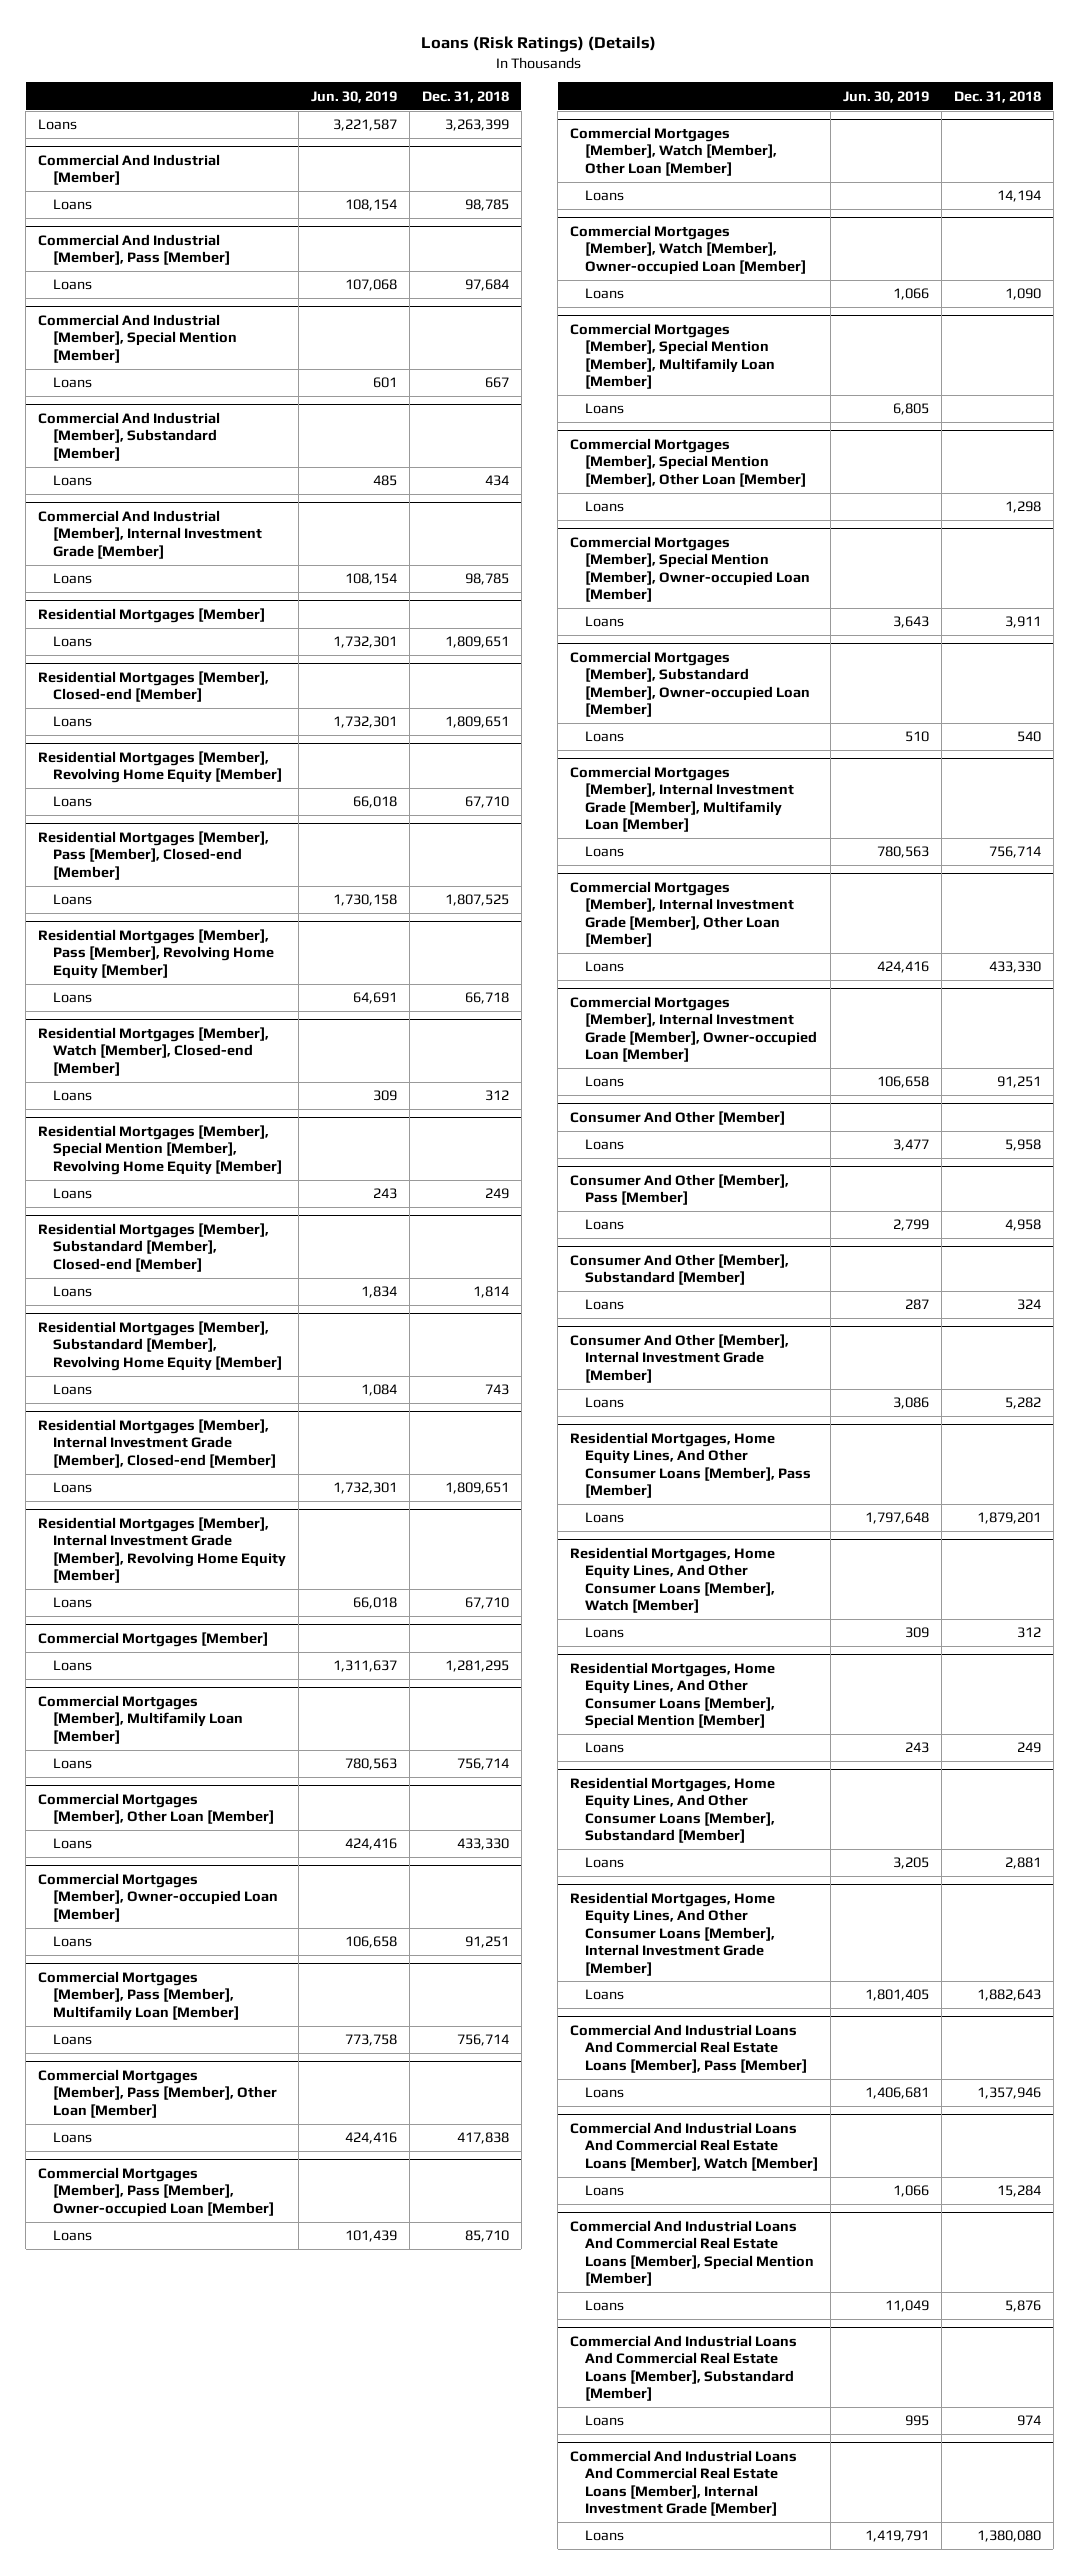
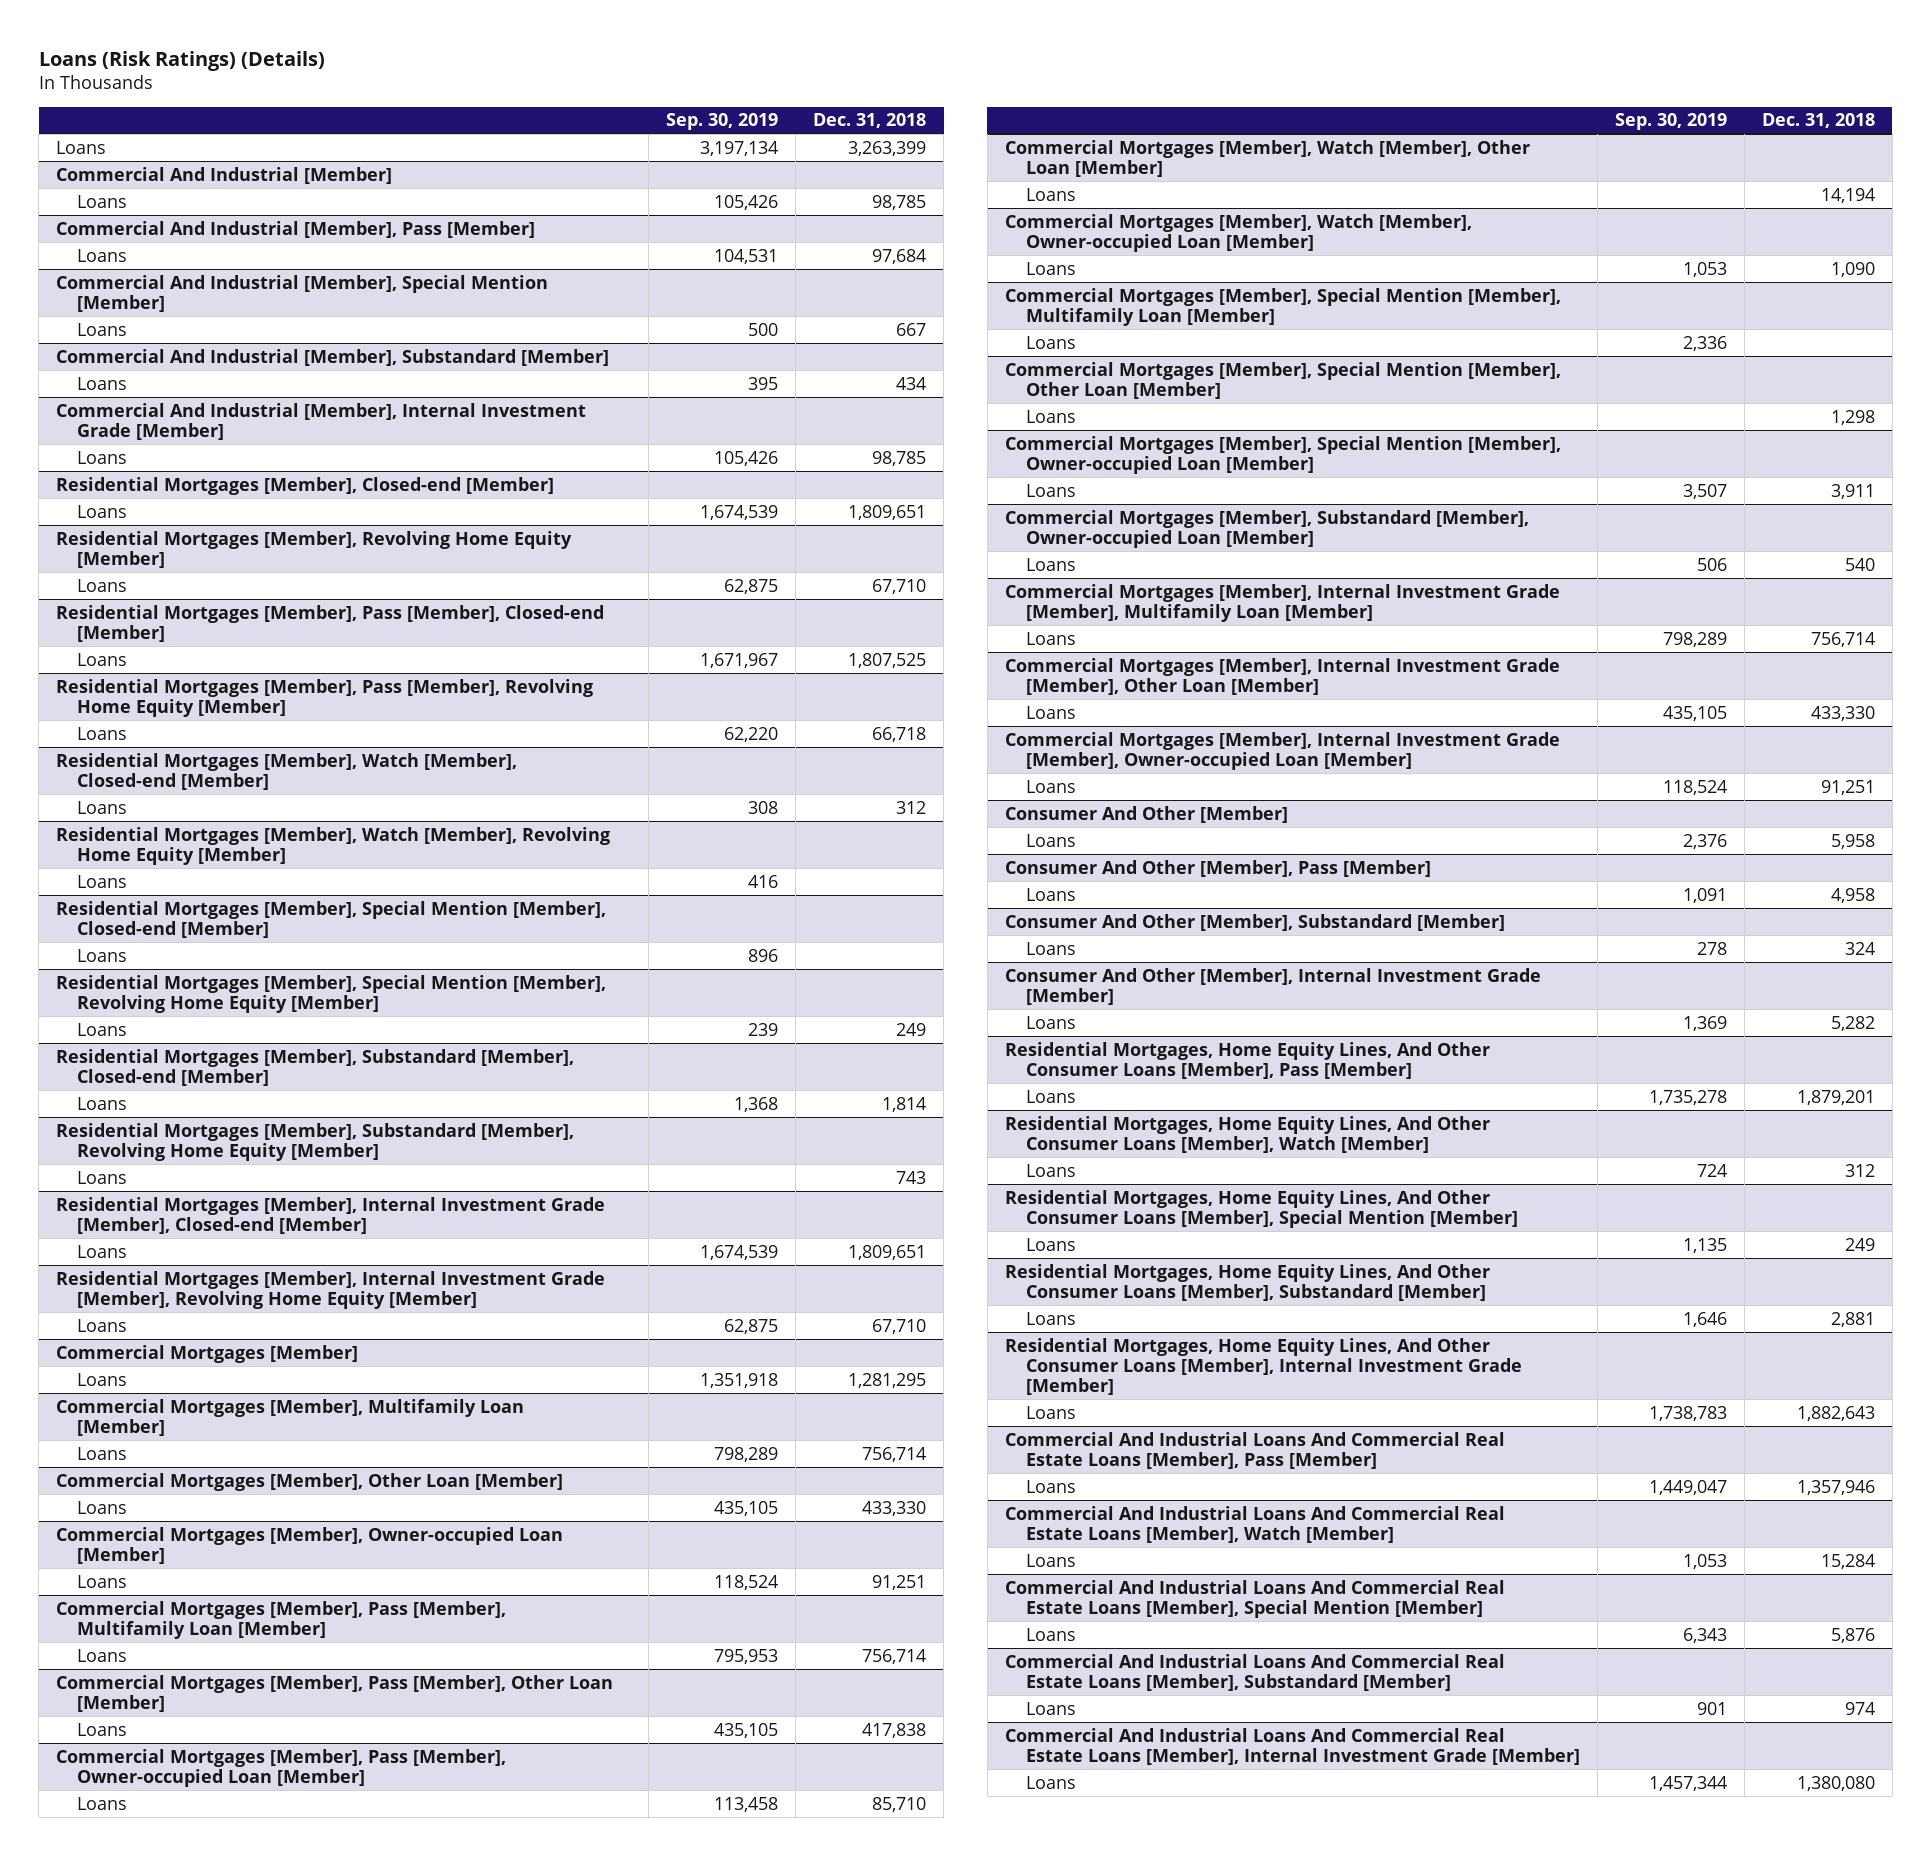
[311,90,398,103] Jun. 30, 2019 -> none
none -> [666,113,779,131] Sep. 30, 2019
[38,608,266,624] Residential Mortgages [Member] -> none
[53,636,93,648] Loans -> none
none -> [56,826,611,865] Residential Mortgages [Member], Watch [Member], Revolving Home Equity [Member]
none -> [77,874,128,888] Loans
none -> [56,900,607,938] Residential Mortgages [Member], Special Mention [Member], Closed-end [Member]
none -> [77,948,128,962] Loans

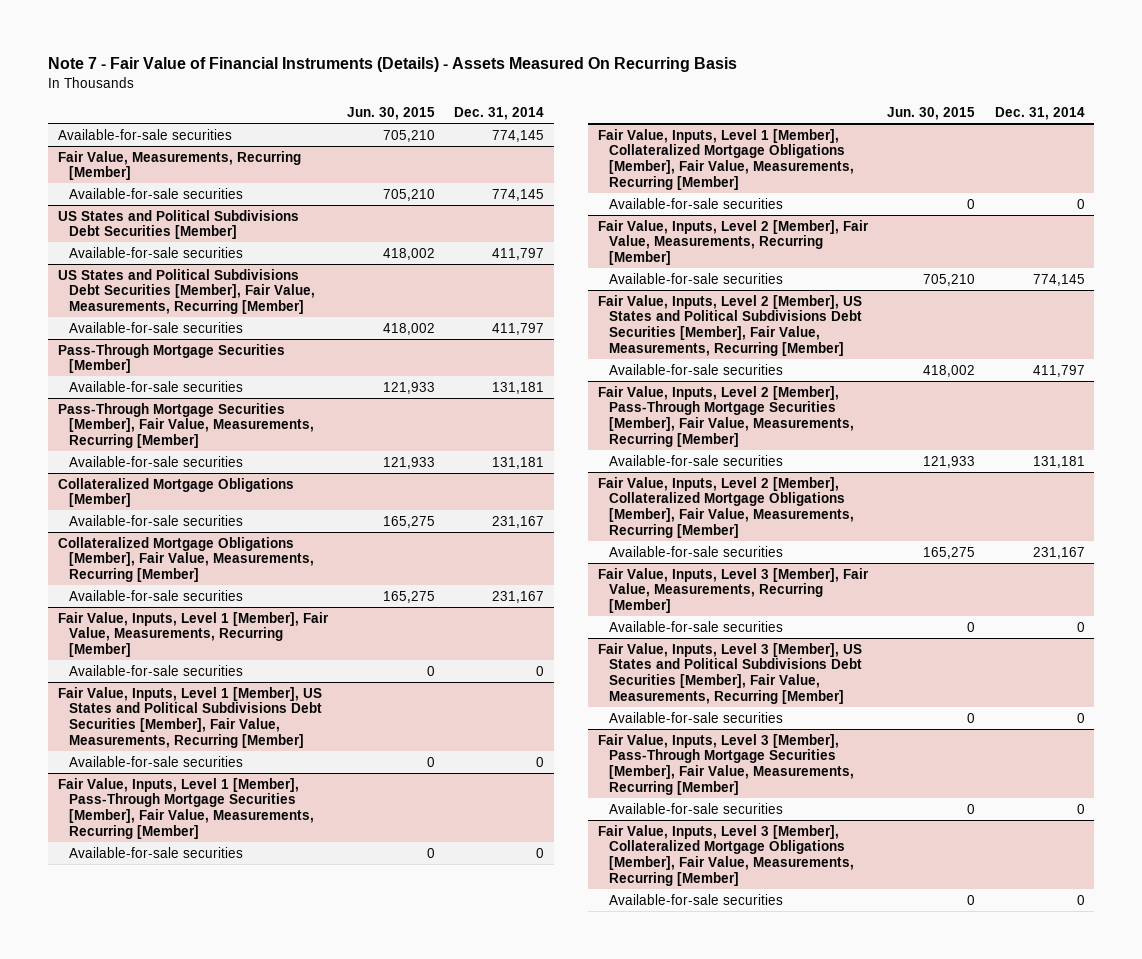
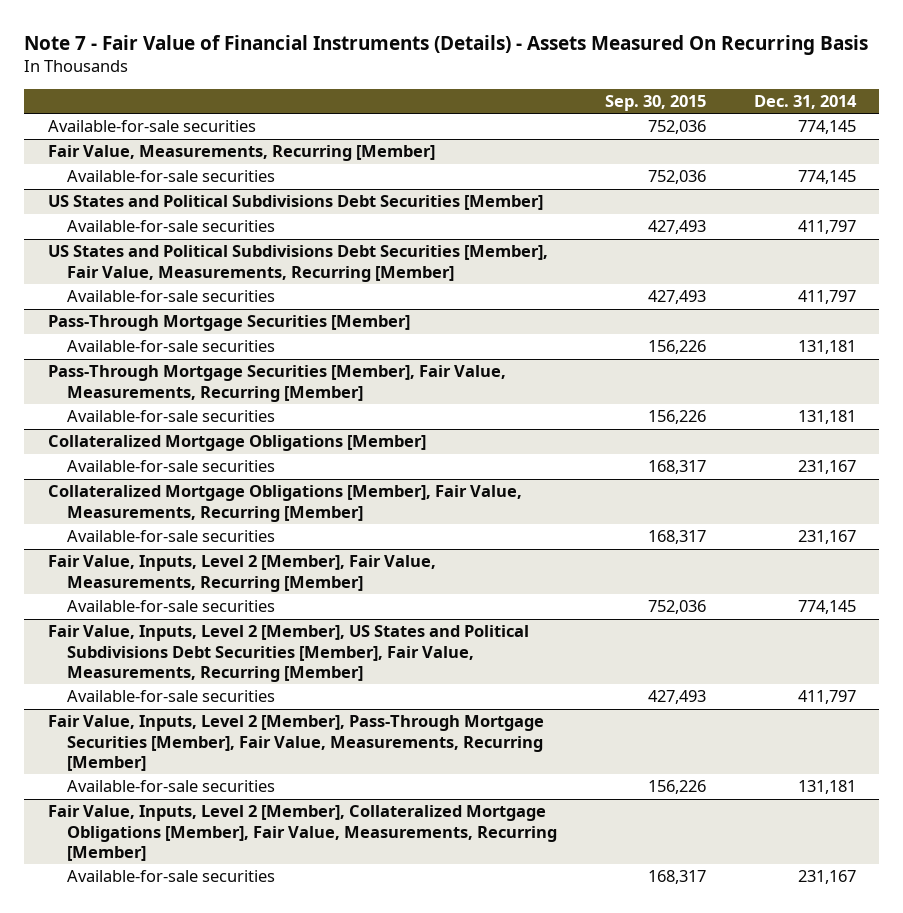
[346,107,435,121] Jun. 30, 2015 -> none
none -> [604,94,706,111] Sep. 30, 2015
[57,611,329,658] Fair Value, Inputs, Level 1 [Member], Fair Value, Measurements, Recurring [Member] -> none
[68,664,243,676] Available-for-sale securities -> none
[57,686,322,748] Fair Value, Inputs, Level 1 [Member], US States and Political Subdivisions Debt Securities [Member], Fair Value, Measurements, Recurring [Member] -> none
[68,755,243,767] Available-for-sale securities -> none
[57,777,314,839] Fair Value, Inputs, Level 1 [Member], Pass-Through Mortgage Securities [Member], Fair Value, Measurements, Recurring [Member] -> none
[68,846,243,858] Available-for-sale securities -> none
[597,128,855,190] Fair Value, Inputs, Level 1 [Member], Collateralized Mortgage Obligations [Member], Fair Value, Measurements, Recurring [Member] -> none
[609,197,784,209] Available-for-sale securities -> none
[597,567,869,614] Fair Value, Inputs, Level 3 [Member], Fair Value, Measurements, Recurring [Member] -> none
[609,620,784,632] Available-for-sale securities -> none
[597,642,863,704] Fair Value, Inputs, Level 3 [Member], US States and Political Subdivisions Debt Securities [Member], Fair Value, Measurements, Recurring [Member] -> none
[609,711,784,723] Available-for-sale securities -> none
[597,733,855,795] Fair Value, Inputs, Level 3 [Member], Pass-Through Mortgage Securities [Member], Fair Value, Measurements, Recurring [Member] -> none
[609,802,784,814] Available-for-sale securities -> none
[597,824,855,886] Fair Value, Inputs, Level 3 [Member], Collateralized Mortgage Obligations [Member], Fair Value, Measurements, Recurring [Member] -> none
[609,893,784,905] Available-for-sale securities -> none

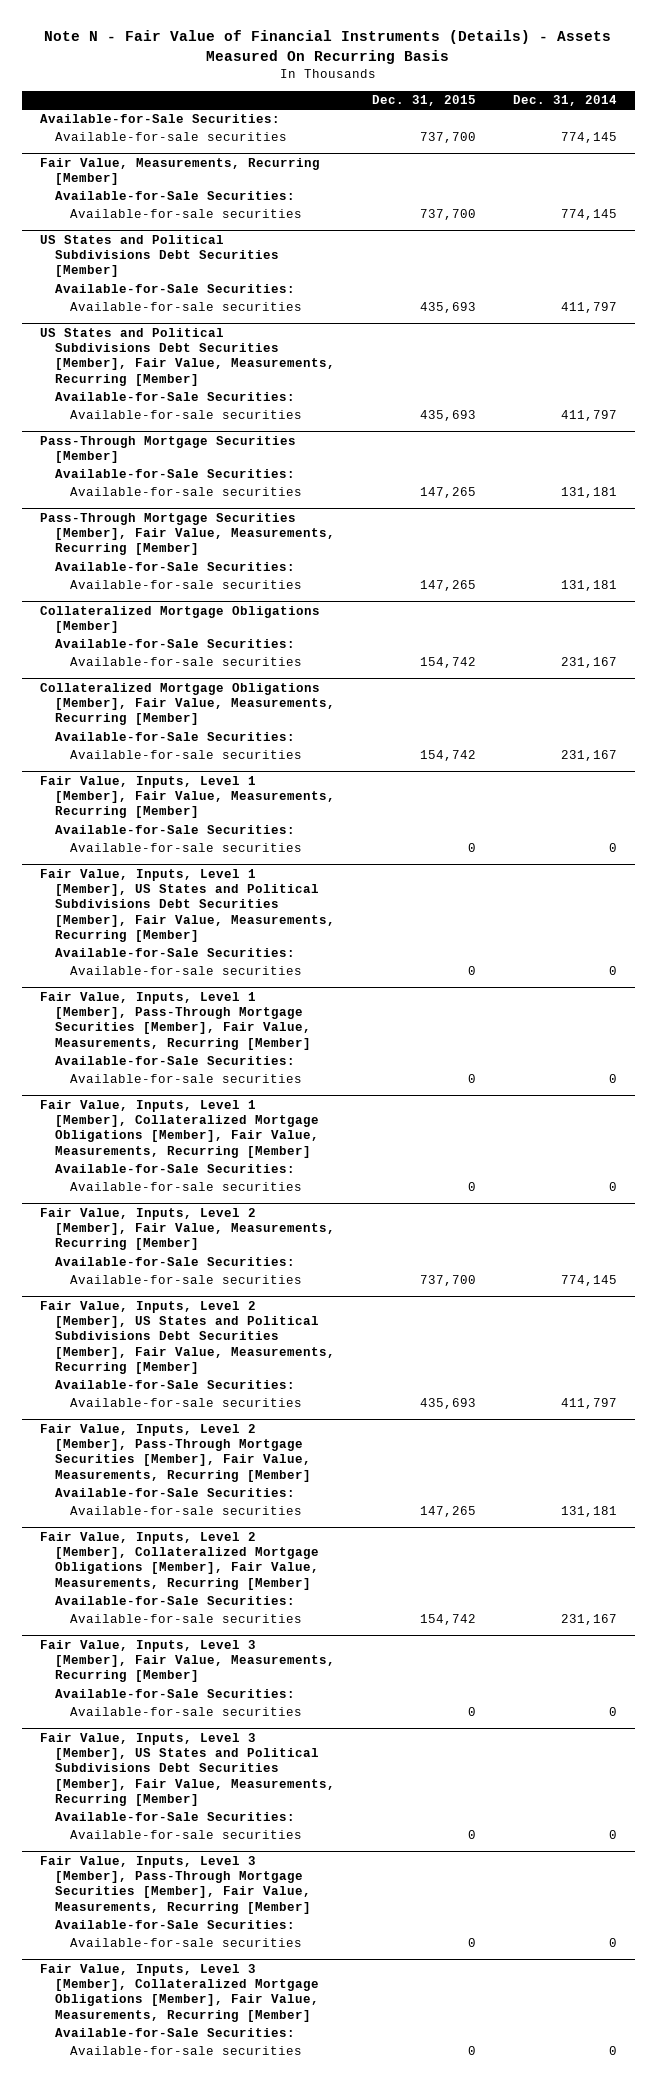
[23,34,868,55] Note 7 - Fair Value of Financial Instruments (Details) - Assets Measured On Recurring Basis -> [44,30,612,64] Note N - Fair Value of Financial Instruments (Details) - Assets Measured On Recurring Basis
[604,94,706,111] Sep. 30, 2015 -> none
none -> [371,94,476,106] Dec. 31, 2015
none -> [40,114,281,124] Available-for-Sale Securities:
none -> [55,191,296,201] Available-for-Sale Securities:
none -> [55,284,296,294] Available-for-Sale Securities:
none -> [55,392,296,402] Available-for-Sale Securities:
none -> [55,469,296,479] Available-for-Sale Securities:
none -> [55,562,296,572] Available-for-Sale Securities:
none -> [55,639,296,649] Available-for-Sale Securities:
none -> [55,732,296,742] Available-for-Sale Securities:
none -> [40,775,336,819] Fair Value, Inputs, Level 1 [Member], Fair Value, Measurements, Recurring [Member]
none -> [55,825,296,835] Available-for-Sale Securities:
none -> [70,843,303,853] Available-for-sale securities
none -> [40,868,336,942] Fair Value, Inputs, Level 1 [Member], US States and Political Subdivisions Debt Securities [Member], Fair Value, Measurements, Recurring [Member]
none -> [55,948,296,958] Available-for-Sale Securities:
none -> [70,966,303,976] Available-for-sale securities
none -> [40,991,312,1050] Fair Value, Inputs, Level 1 [Member], Pass-Through Mortgage Securities [Member], Fair Value, Measurements, Recurring [Member]
none -> [55,1056,296,1066] Available-for-Sale Securities:
none -> [70,1074,303,1084] Available-for-sale securities
none -> [40,1099,320,1158] Fair Value, Inputs, Level 1 [Member], Collateralized Mortgage Obligations [Member], Fair Value, Measurements, Recurring [Member]
none -> [55,1164,296,1174] Available-for-Sale Securities:
none -> [70,1182,303,1192] Available-for-sale securities
none -> [55,1257,296,1267] Available-for-Sale Securities:
none -> [55,1380,296,1390] Available-for-Sale Securities:
none -> [55,1488,296,1498] Available-for-Sale Securities:
none -> [55,1596,296,1606] Available-for-Sale Securities:
none -> [40,1639,336,1683] Fair Value, Inputs, Level 3 [Member], Fair Value, Measurements, Recurring [Member]
none -> [55,1689,296,1699] Available-for-Sale Securities:
none -> [70,1707,303,1717] Available-for-sale securities
none -> [40,1732,336,1806] Fair Value, Inputs, Level 3 [Member], US States and Political Subdivisions Debt Securities [Member], Fair Value, Measurements, Recurring [Member]
none -> [55,1812,296,1822] Available-for-Sale Securities:
none -> [70,1830,303,1840] Available-for-sale securities
none -> [40,1855,312,1914] Fair Value, Inputs, Level 3 [Member], Pass-Through Mortgage Securities [Member], Fair Value, Measurements, Recurring [Member]
none -> [55,1920,296,1930] Available-for-Sale Securities:
none -> [70,1938,303,1948] Available-for-sale securities
none -> [40,1963,320,2022] Fair Value, Inputs, Level 3 [Member], Collateralized Mortgage Obligations [Member], Fair Value, Measurements, Recurring [Member]
none -> [55,2028,296,2038] Available-for-Sale Securities:
none -> [70,2046,303,2056] Available-for-sale securities

